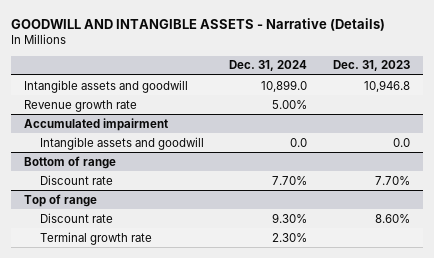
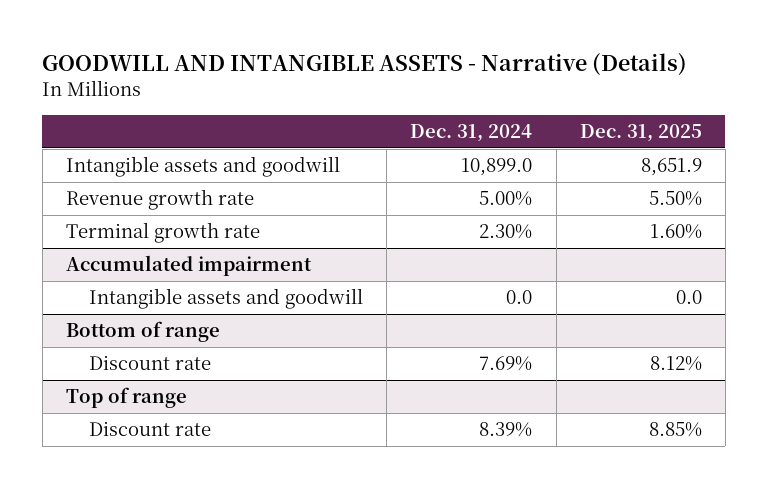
[333,60,411,72] Dec. 31, 2023 -> none
none -> [579,124,702,143] Dec. 31, 2025
none -> [65,222,260,244] Terminal growth rate
[272,175,308,185] 7.70% -> [479,356,533,372] 7.69%
[39,231,152,245] Terminal growth rate -> none
[272,212,308,223] 9.30% -> [479,422,533,438] 8.39%

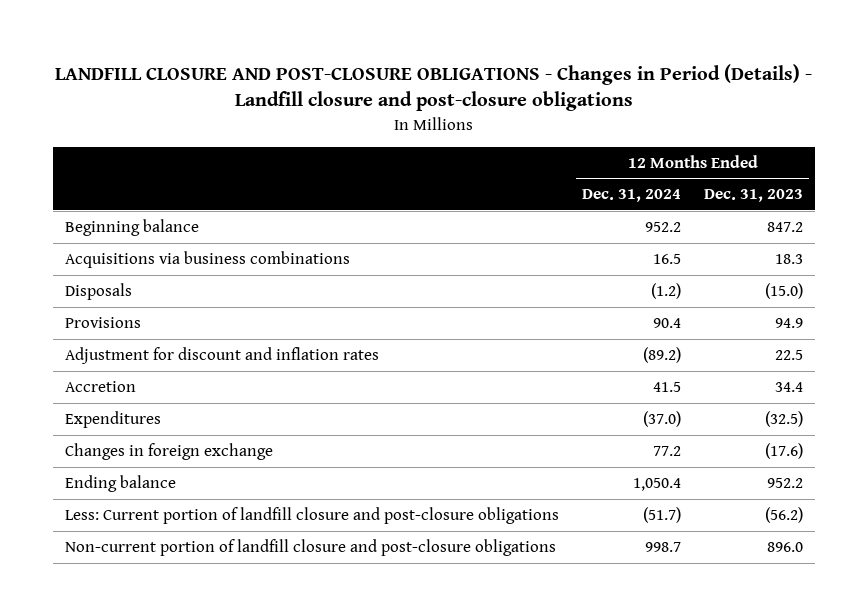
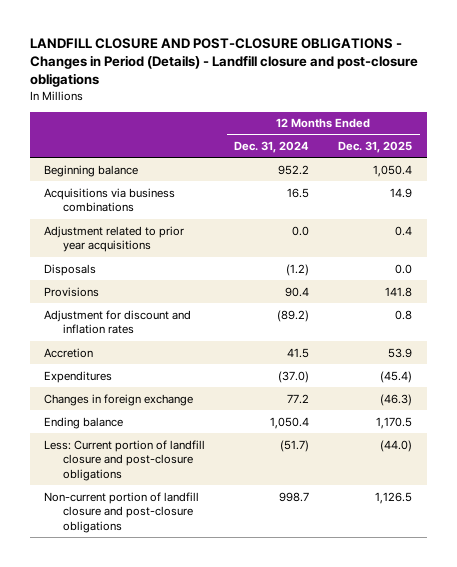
[704,189,804,203] Dec. 31, 2023 -> none
none -> [338,141,413,154] Dec. 31, 2025
none -> [44,225,185,253] Adjustment related to prior year acquisitions

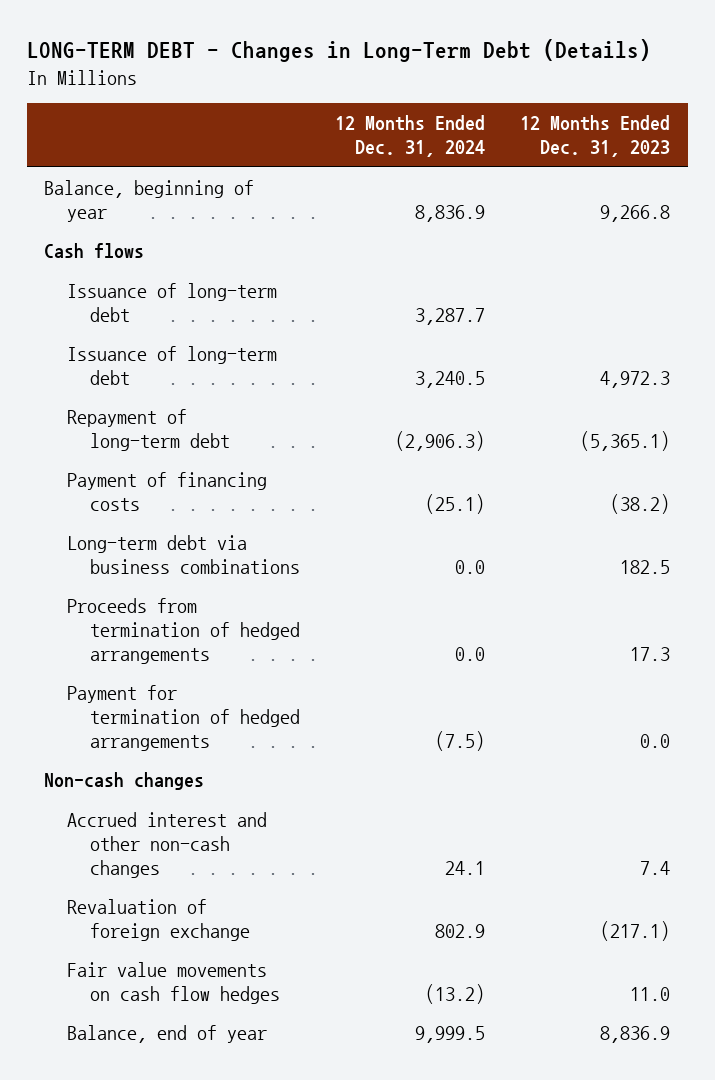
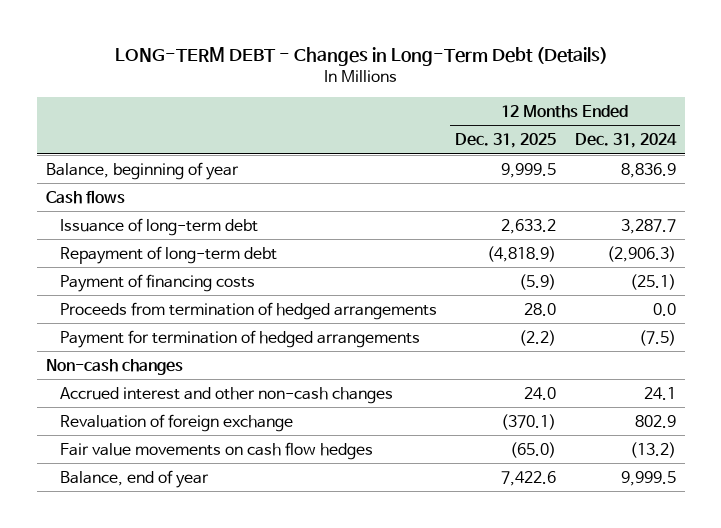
[520,115,671,158] 12 Months Ended Dec. 31, 2023 -> none
none -> [455,133,557,149] Dec. 31, 2025
[67,346,278,385] Issuance of long-term debt -> none
[67,535,300,574] Long-term debt via business combinations -> none

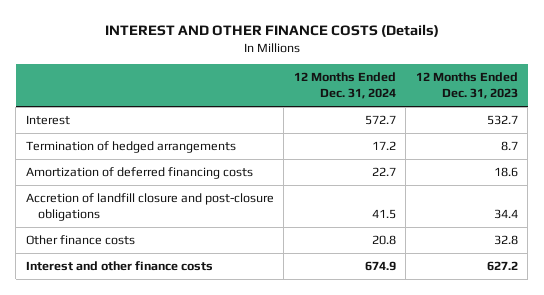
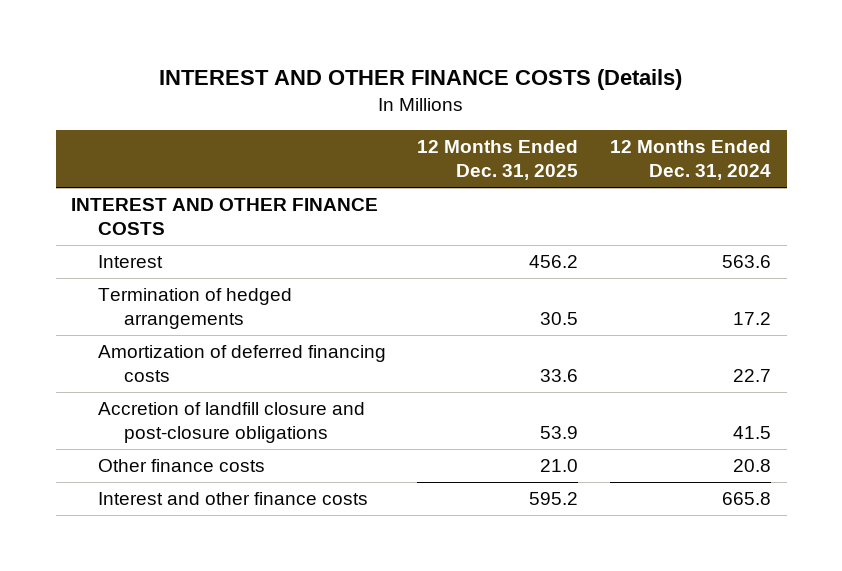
[415,72,518,100] 12 Months Ended Dec. 31, 2023 -> none
none -> [417,140,579,181] 12 Months Ended Dec. 31, 2025
none -> [71,198,379,235] INTEREST AND OTHER FINANCE COSTS
[364,114,396,125] 572.7 -> [722,255,772,269] 563.6
[364,260,396,271] 674.9 -> [722,492,772,506] 665.8

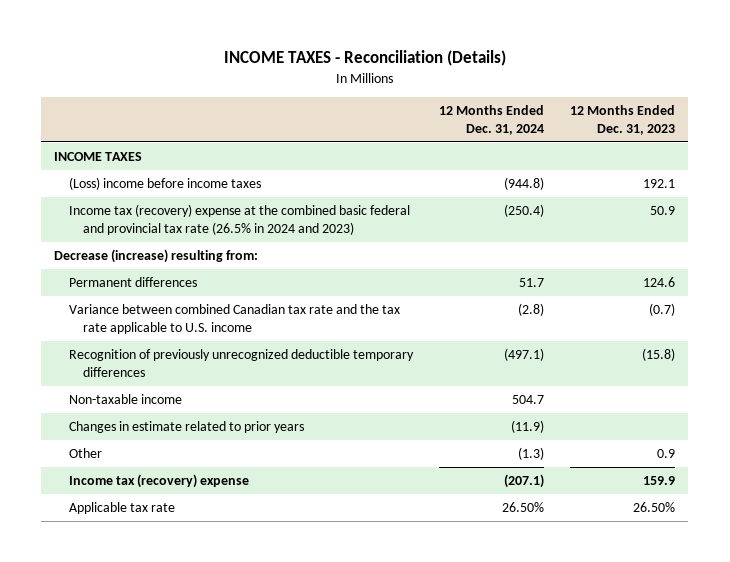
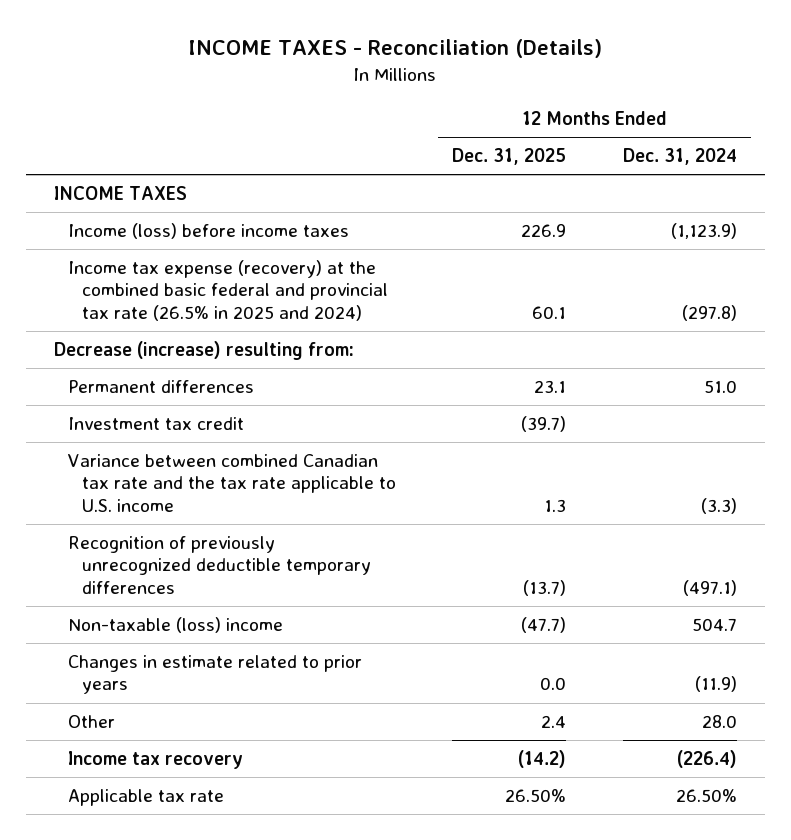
[570,104,676,135] 12 Months Ended Dec. 31, 2023 -> none
none -> [452,148,567,166] Dec. 31, 2025
[68,176,261,190] (Loss) income before income taxes -> [68,223,350,240] Income (loss) before income taxes
[503,176,544,190] (944.8) -> [670,223,737,240] (1,123.9)
[68,203,410,236] Income tax (recovery) expense at the combined basic federal and provincial tax rate (26.5% in 2024 and 2023) -> [68,260,389,321] Income tax expense (recovery) at the combined basic federal and provincial tax rate (26.5% in 2025 and 2024)
[503,203,544,217] (250.4) -> [681,304,737,321] (297.8)
[518,277,544,287] 51.7 -> [703,380,737,394] 51.0
none -> [68,417,245,431] Investment tax credit
[517,302,544,316] (2.8) -> [700,497,737,514] (3.3)
[68,393,182,404] Non-taxable income -> [68,617,284,634] Non-taxable (loss) income
[517,446,544,460] (1.3) -> [701,715,737,729] 28.0
[68,473,249,488] Income tax (recovery) expense -> [68,751,244,770] Income tax recovery
[503,473,544,488] (207.1) -> [676,750,737,769] (226.4)

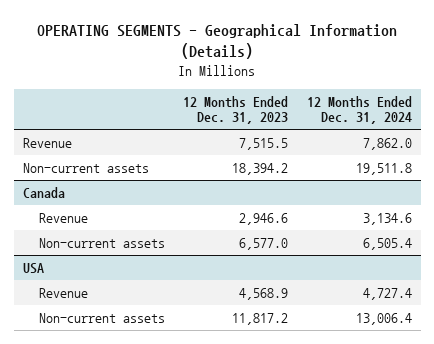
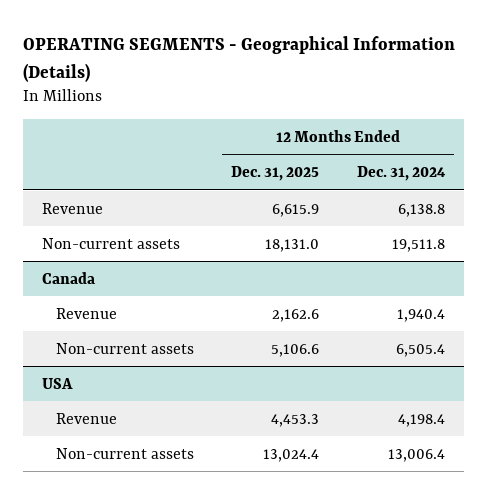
[183,95,289,125] 12 Months Ended Dec. 31, 2023 -> none
none -> [231,166,320,182] Dec. 31, 2025
[362,137,412,150] 7,862.0 -> [397,203,445,217] 6,138.8
[362,212,412,225] 3,134.6 -> [396,308,445,322] 1,940.4
[362,287,412,300] 4,727.4 -> [397,413,445,427] 4,198.4

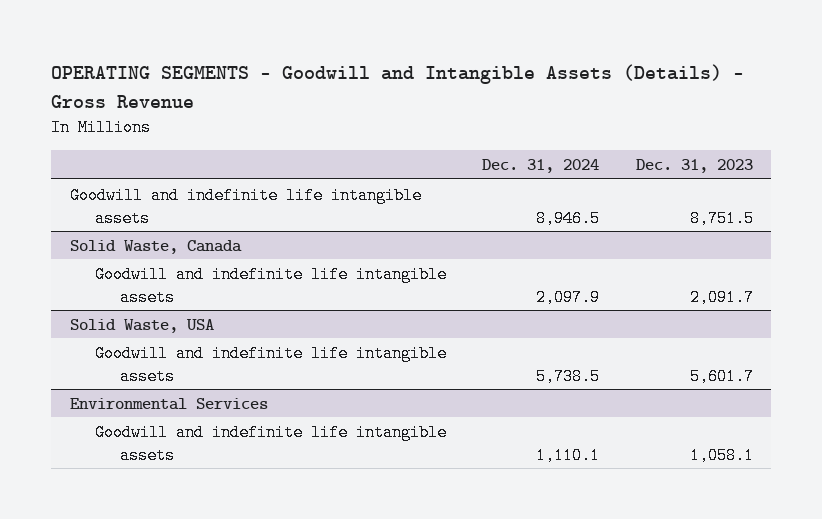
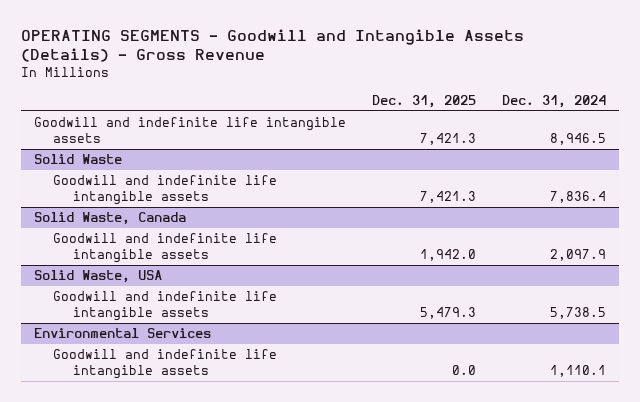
[635,159,753,174] Dec. 31, 2023 -> none
none -> [371,95,476,109] Dec. 31, 2025
none -> [34,154,123,165] Solid Waste
none -> [53,175,278,205] Goodwill and indefinite life intangible assets

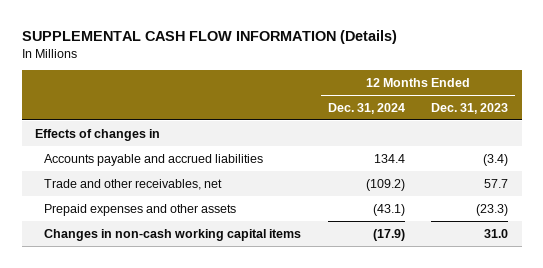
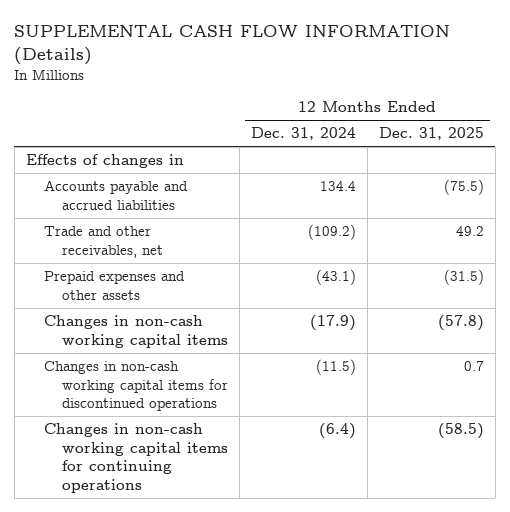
[431,102,509,114] Dec. 31, 2023 -> none
none -> [378,127,484,141] Dec. 31, 2025
none -> [43,361,228,412] Changes in non-cash working capital items for discontinued operations
none -> [43,423,228,493] Changes in non-cash working capital items for continuing operations

